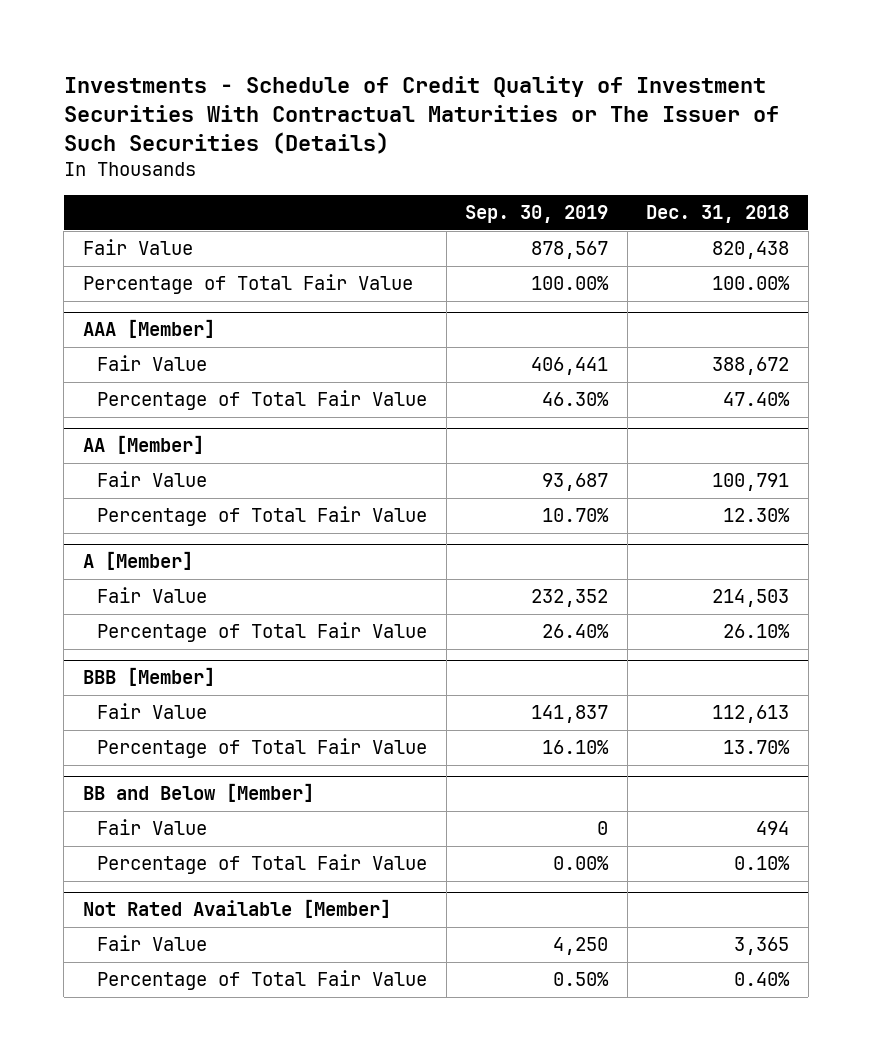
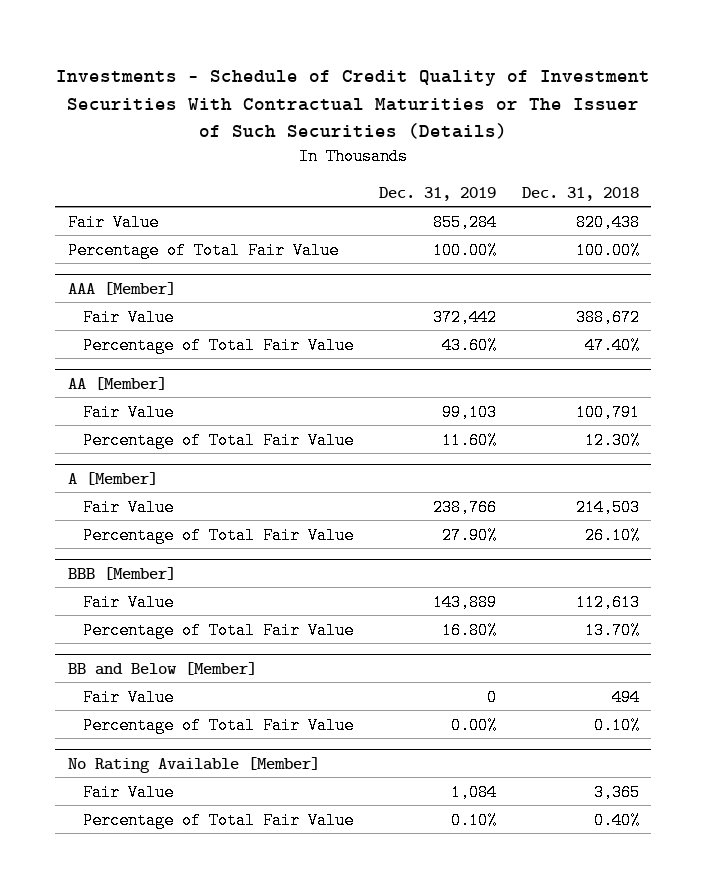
[465,205,609,224] Sep. 30, 2019 -> none
none -> [378,186,496,201] Dec. 31, 2019
[82,899,391,919] Not Rated Available [Member] -> [67,756,320,773] No Rating Available [Member]

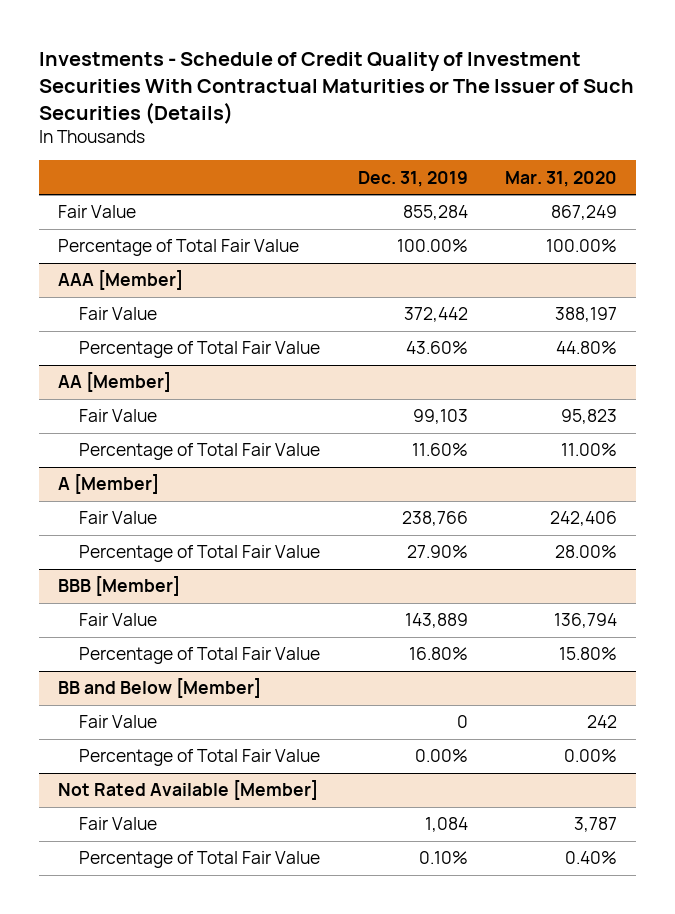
[521,186,639,201] Dec. 31, 2018 -> none
none -> [505,170,618,187] Mar. 31, 2020
[67,756,320,773] No Rating Available [Member] -> [58,780,319,801] Not Rated Available [Member]

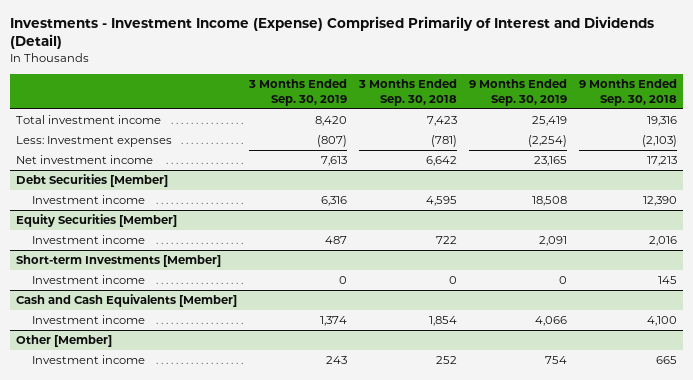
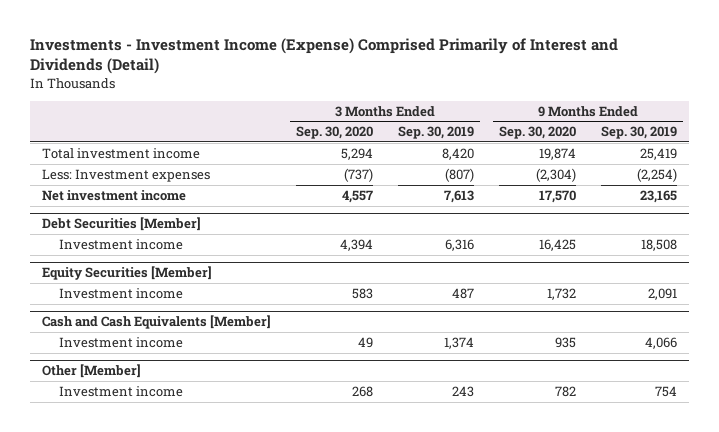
[357,78,457,106] 3 Months Ended Sep. 30, 2018 -> none
[578,78,677,106] 9 Months Ended Sep. 30, 2018 -> none
none -> [296,126,374,140] Sep. 30, 2020
none -> [498,126,576,140] Sep. 30, 2020
[15,254,221,267] Short-term Investments [Member] -> none
[31,274,145,284] Investment income -> none

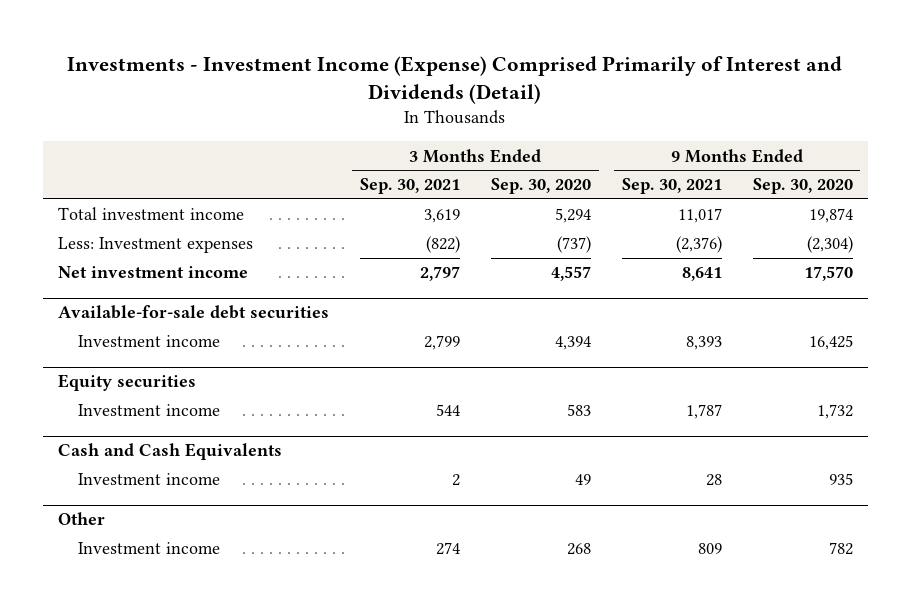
[398,126,475,140] Sep. 30, 2019 -> none
[600,126,677,140] Sep. 30, 2019 -> none
none -> [360,178,461,195] Sep. 30, 2021
none -> [621,178,722,195] Sep. 30, 2021
[42,217,202,232] Debt Securities [Member] -> [58,305,330,320] Available-for-sale debt securities
[42,266,213,281] Equity Securities [Member] -> [58,374,197,392] Equity securities
[42,315,272,330] Cash and Cash Equivalents [Member] -> [58,443,283,461] Cash and Cash Equivalents
[42,364,142,379] Other [Member] -> [58,512,106,526] Other

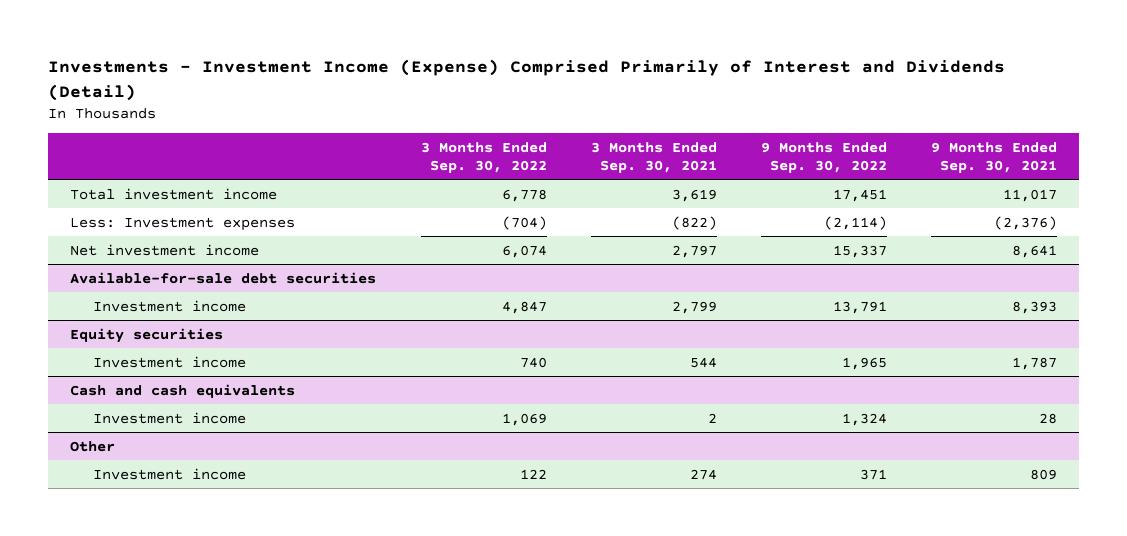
[490,178,591,195] Sep. 30, 2020 -> none
[752,178,853,195] Sep. 30, 2020 -> none
none -> [420,141,547,174] 3 Months Ended Sep. 30, 2022
none -> [760,141,887,174] 9 Months Ended Sep. 30, 2022
[58,443,283,461] Cash and Cash Equivalents -> [70,383,296,398] Cash and cash equivalents

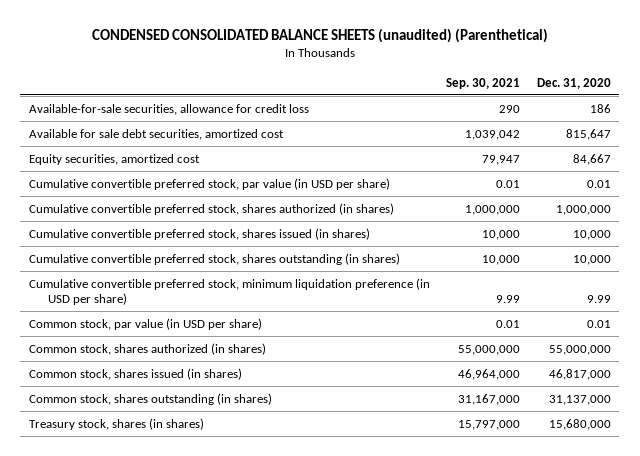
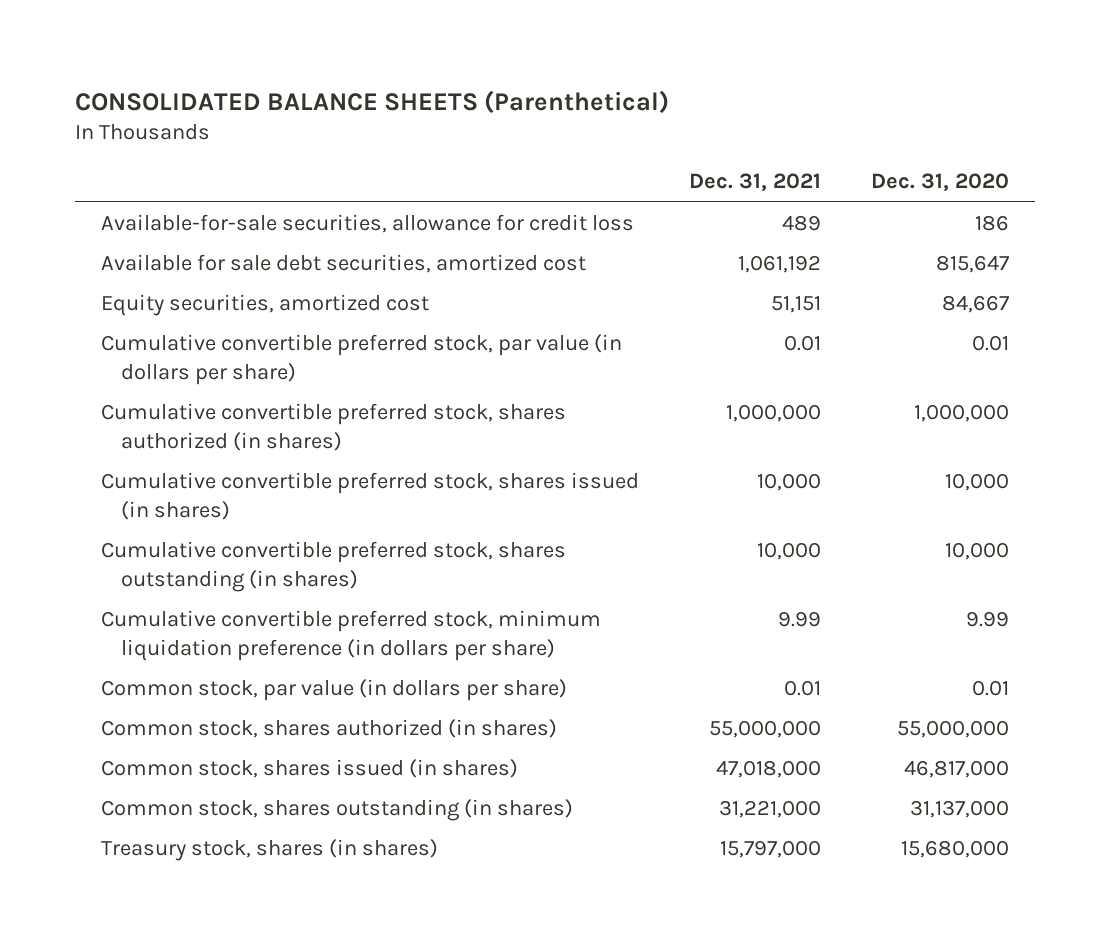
[91,28,548,44] CONDENSED CONSOLIDATED BALANCE SHEETS (unaudited) (Parenthetical) -> [75,89,670,114] CONSOLIDATED BALANCE SHEETS (Parenthetical)
[446,77,521,89] Sep. 30, 2021 -> none
none -> [689,173,822,192] Dec. 31, 2021
[28,177,390,190] Cumulative convertible preferred stock, par value (in USD per share) -> [100,334,622,385] Cumulative convertible preferred stock, par value (in dollars per share)
[28,277,430,306] Cumulative convertible preferred stock, minimum liquidation preference (in USD per share) -> [100,610,601,661] Cumulative convertible preferred stock, minimum liquidation preference (in dollars per share)
[28,317,262,330] Common stock, par value (in USD per share) -> [100,679,567,702] Common stock, par value (in dollars per share)

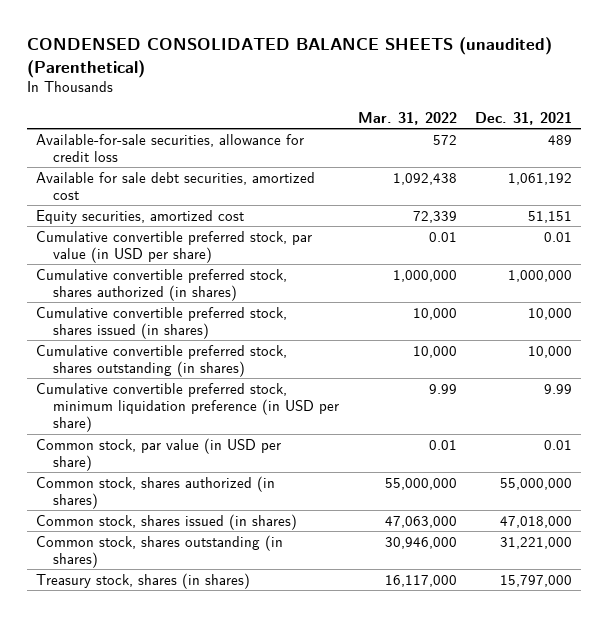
[75,89,670,114] CONSOLIDATED BALANCE SHEETS (Parenthetical) -> [27,36,553,78] CONDENSED CONSOLIDATED BALANCE SHEETS (unaudited) (Parenthetical)
[871,173,1010,192] Dec. 31, 2020 -> none
none -> [357,111,457,125] Mar. 31, 2022
[100,334,622,385] Cumulative convertible preferred stock, par value (in dollars per share) -> [36,230,313,263] Cumulative convertible preferred stock, par value (in USD per share)
[100,610,601,661] Cumulative convertible preferred stock, minimum liquidation preference (in dollars per share) -> [36,382,340,433] Cumulative convertible preferred stock, minimum liquidation preference (in USD per share)
[100,679,567,702] Common stock, par value (in dollars per share) -> [36,437,282,471] Common stock, par value (in USD per share)

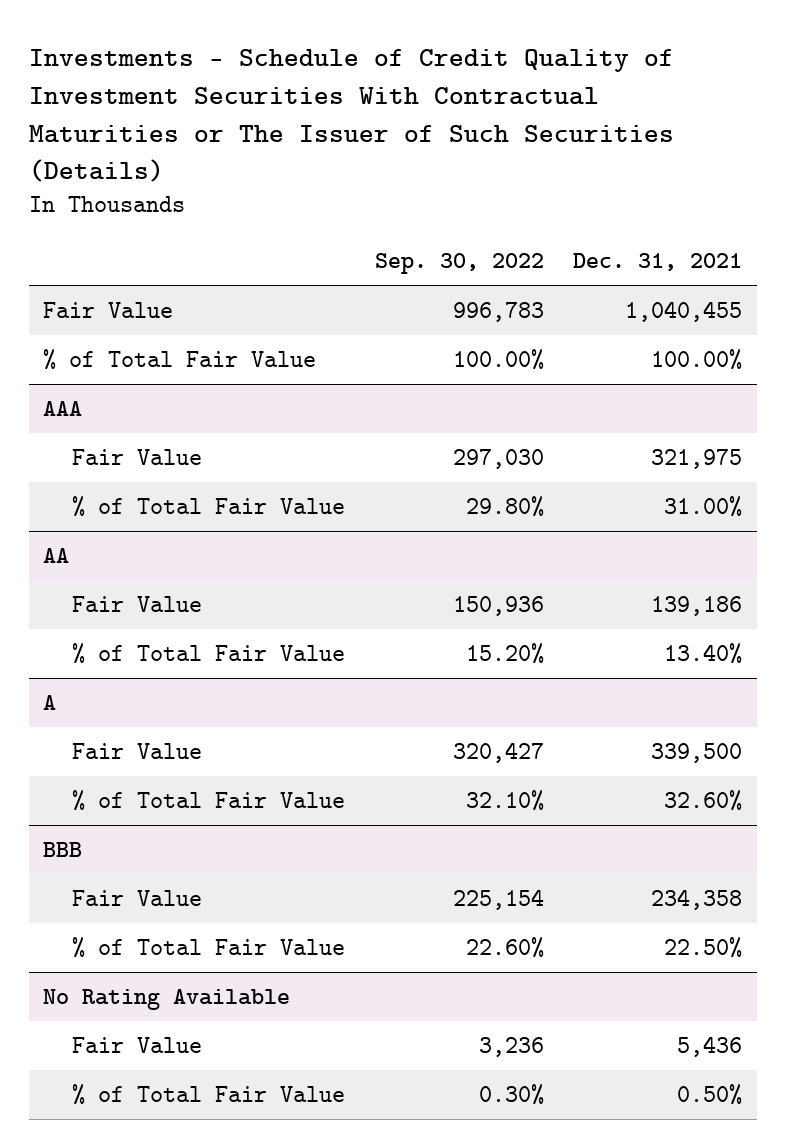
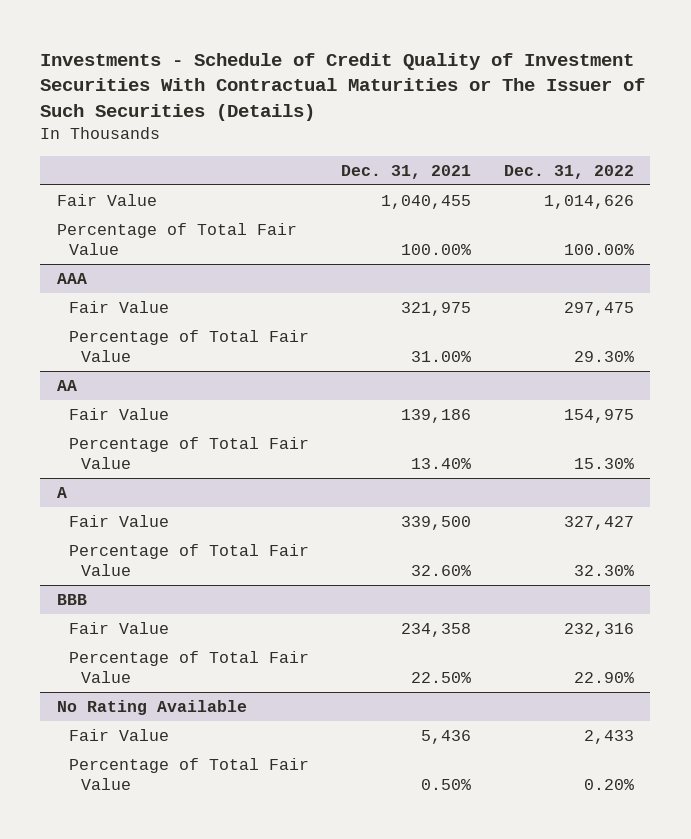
[374,253,544,275] Sep. 30, 2022 -> none
none -> [503,164,634,179] Dec. 31, 2022
[43,348,317,370] % of Total Fair Value -> [56,222,297,255] Percentage of Total Fair Value
[72,495,346,517] % of Total Fair Value -> [68,329,309,362] Percentage of Total Fair Value
[72,642,346,664] % of Total Fair Value -> [68,436,309,469] Percentage of Total Fair Value
[72,789,346,811] % of Total Fair Value -> [68,543,309,576] Percentage of Total Fair Value
[72,936,346,958] % of Total Fair Value -> [68,650,309,683] Percentage of Total Fair Value
[72,1083,346,1105] % of Total Fair Value -> [68,757,309,790] Percentage of Total Fair Value

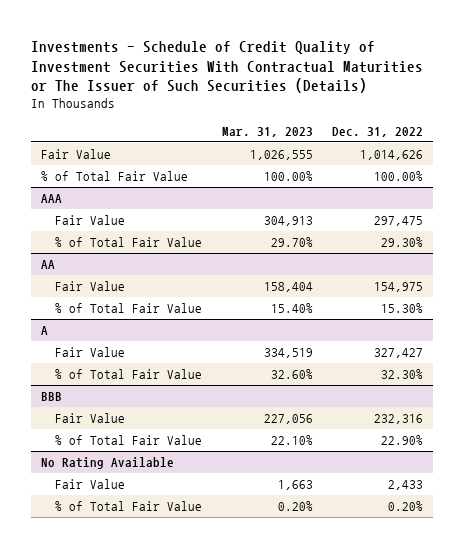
[341,164,472,179] Dec. 31, 2021 -> none
none -> [221,126,313,137] Mar. 31, 2023
[56,222,297,255] Percentage of Total Fair Value -> [41,171,189,182] % of Total Fair Value
[68,329,309,362] Percentage of Total Fair Value -> [55,237,203,248] % of Total Fair Value
[68,436,309,469] Percentage of Total Fair Value -> [55,303,203,314] % of Total Fair Value
[68,543,309,576] Percentage of Total Fair Value -> [55,369,203,380] % of Total Fair Value
[68,650,309,683] Percentage of Total Fair Value -> [55,435,203,446] % of Total Fair Value
[68,757,309,790] Percentage of Total Fair Value -> [55,501,203,512] % of Total Fair Value

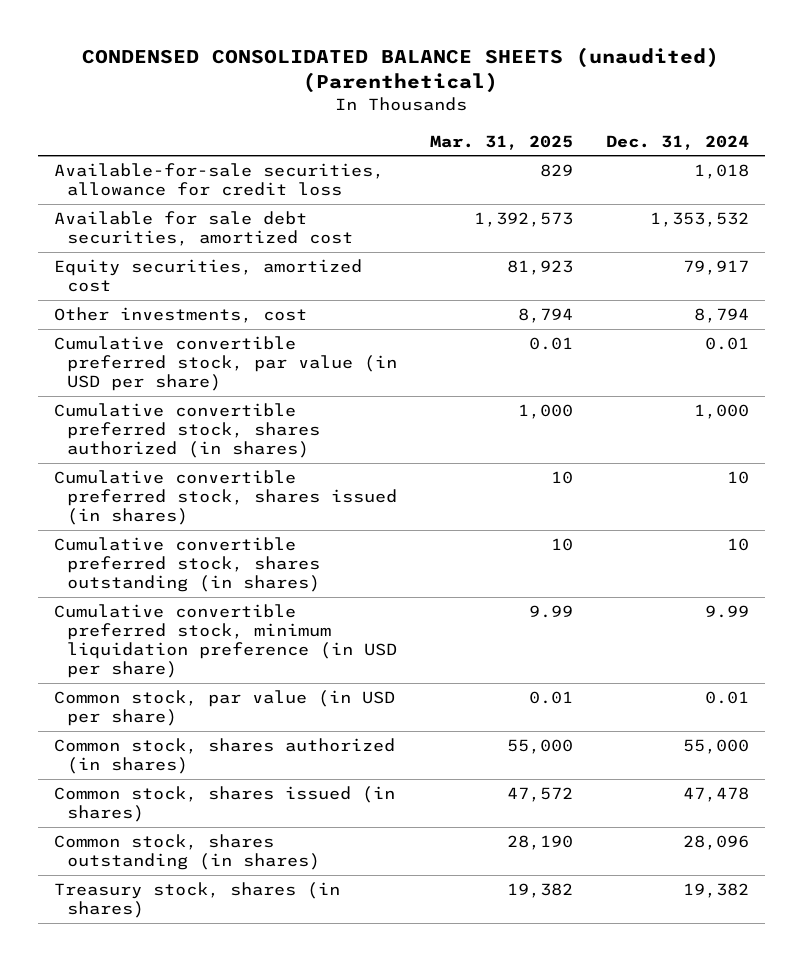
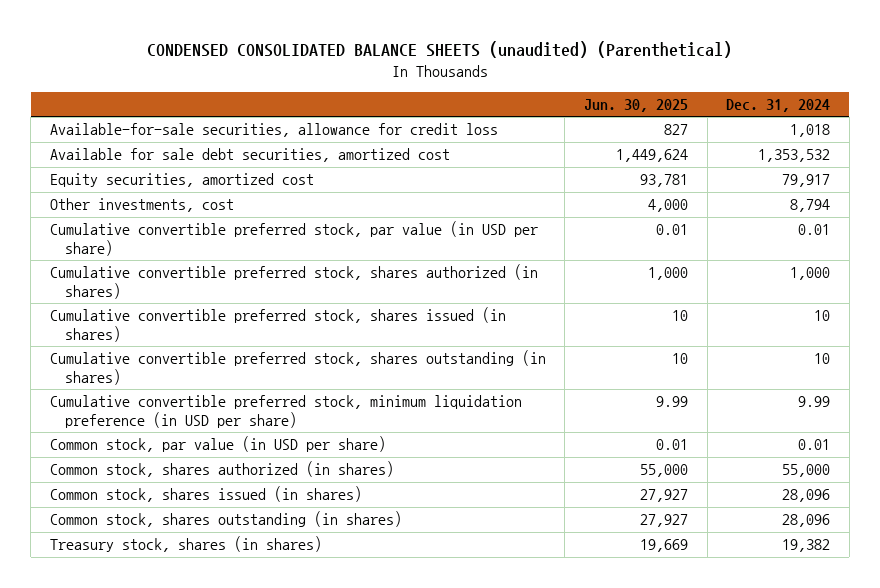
[430,134,574,150] Mar. 31, 2025 -> none
none -> [583,98,688,112] Jun. 30, 2025
[682,787,749,803] 47,478 -> [782,489,831,503] 28,096

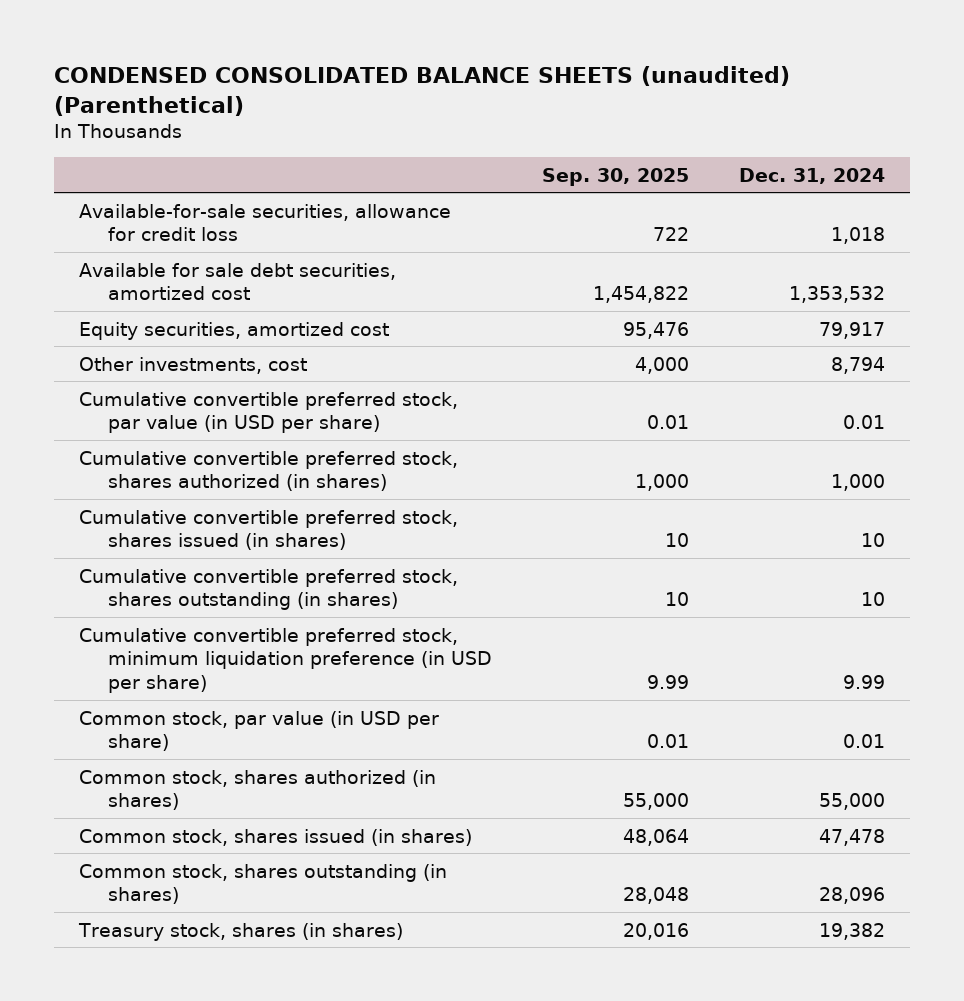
[583,98,688,112] Jun. 30, 2025 -> none
none -> [541,167,689,186] Sep. 30, 2025
[782,489,831,503] 28,096 -> [818,828,885,846] 47,478

